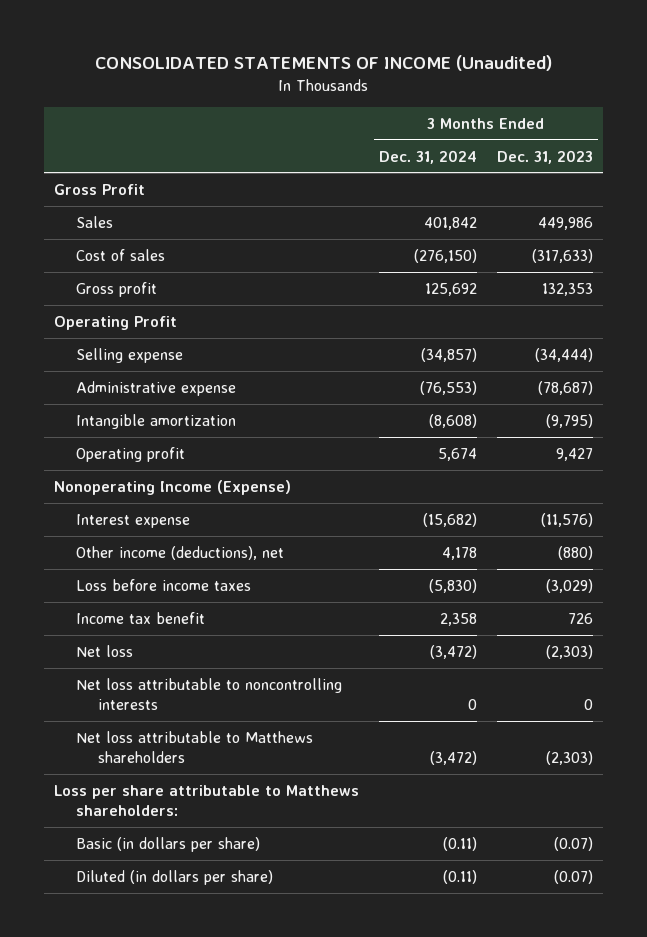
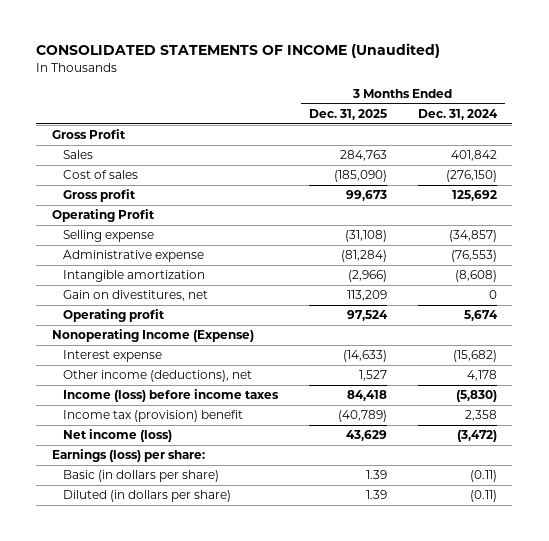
[497,149,594,164] Dec. 31, 2023 -> none
none -> [308,108,387,120] Dec. 31, 2025
none -> [63,290,209,302] Gain on divestitures, net
[75,677,342,711] Net loss attributable to noncontrolling interests -> none
[75,730,313,764] Net loss attributable to Matthews shareholders -> none
[75,578,251,591] Loss before income taxes -> [63,389,280,403] Income (loss) before income taxes
[75,611,205,624] Income tax benefit -> [63,410,244,423] Income tax (provision) benefit
[75,644,133,657] Net loss -> [63,429,173,443] Net income (loss)
[53,784,359,817] Loss per share attributable to Matthews shareholders: -> [51,449,205,463] Earnings (loss) per share:

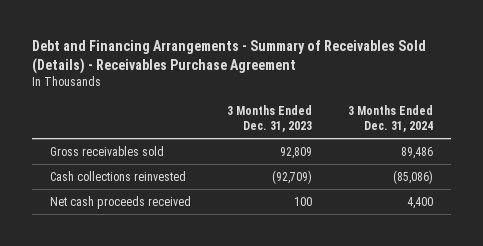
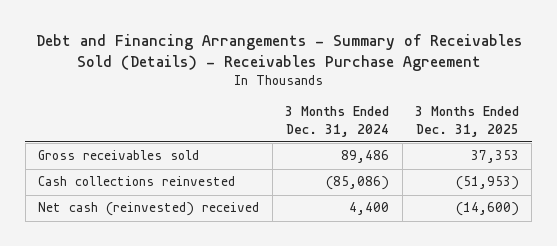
[227,104,313,133] 3 Months Ended Dec. 31, 2023 -> none
none -> [415,106,520,137] 3 Months Ended Dec. 31, 2025
[50,195,192,209] Net cash proceeds received -> [38,202,260,217] Net cash (reinvested) received

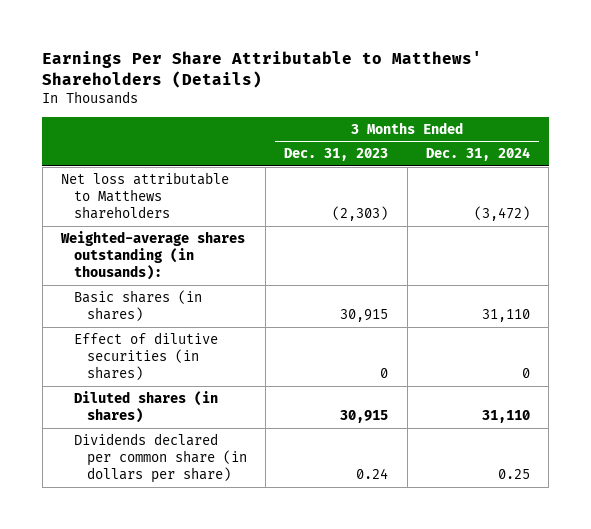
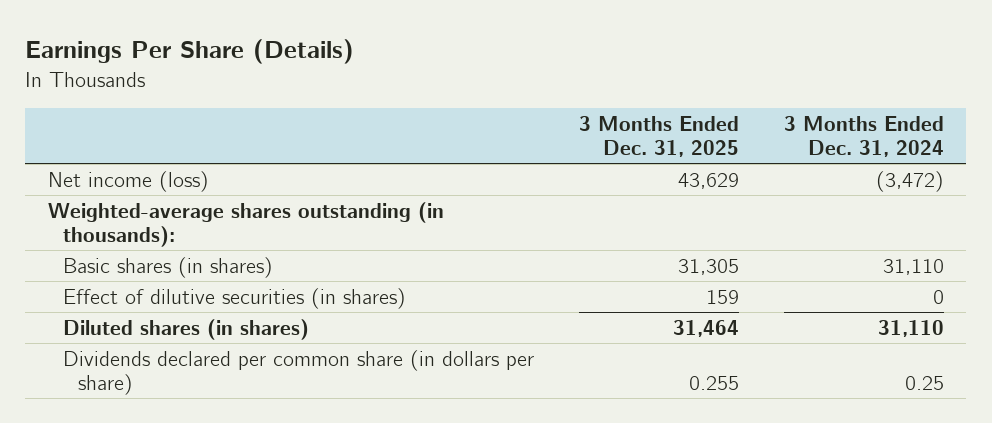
[42,50,483,88] Earnings Per Share Attributable to Matthews' Shareholders (Details) -> [25,39,355,65] Earnings Per Share (Details)
[284,148,389,162] Dec. 31, 2023 -> none
none -> [578,115,739,158] 3 Months Ended Dec. 31, 2025
[61,171,230,220] Net loss attributable to Matthews shareholders -> [47,170,209,192] Net income (loss)

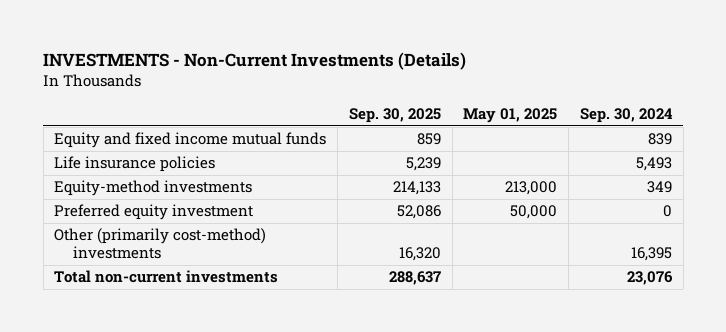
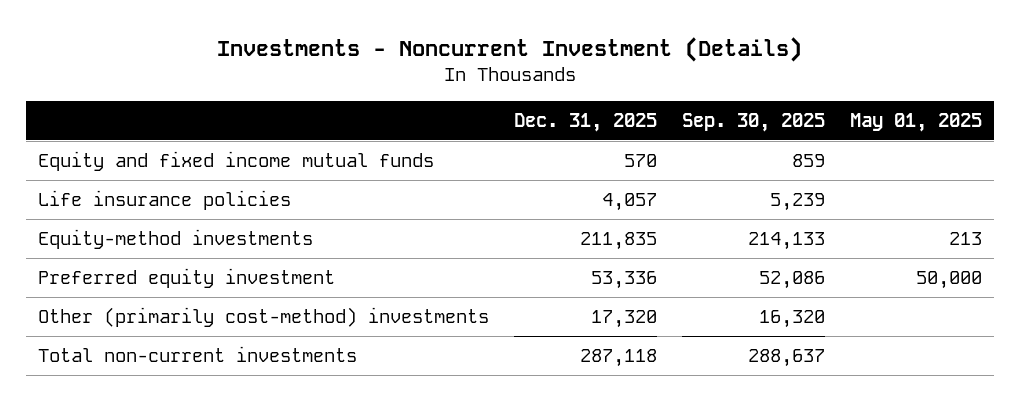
[43,52,467,71] INVESTMENTS - Non-Current Investments (Details) -> [216,36,802,62] Investments - Noncurrent Investment (Details)
[579,107,673,123] Sep. 30, 2024 -> none
none -> [514,113,658,133] Dec. 31, 2025
[505,181,558,196] 213,000 -> [948,232,982,246] 213

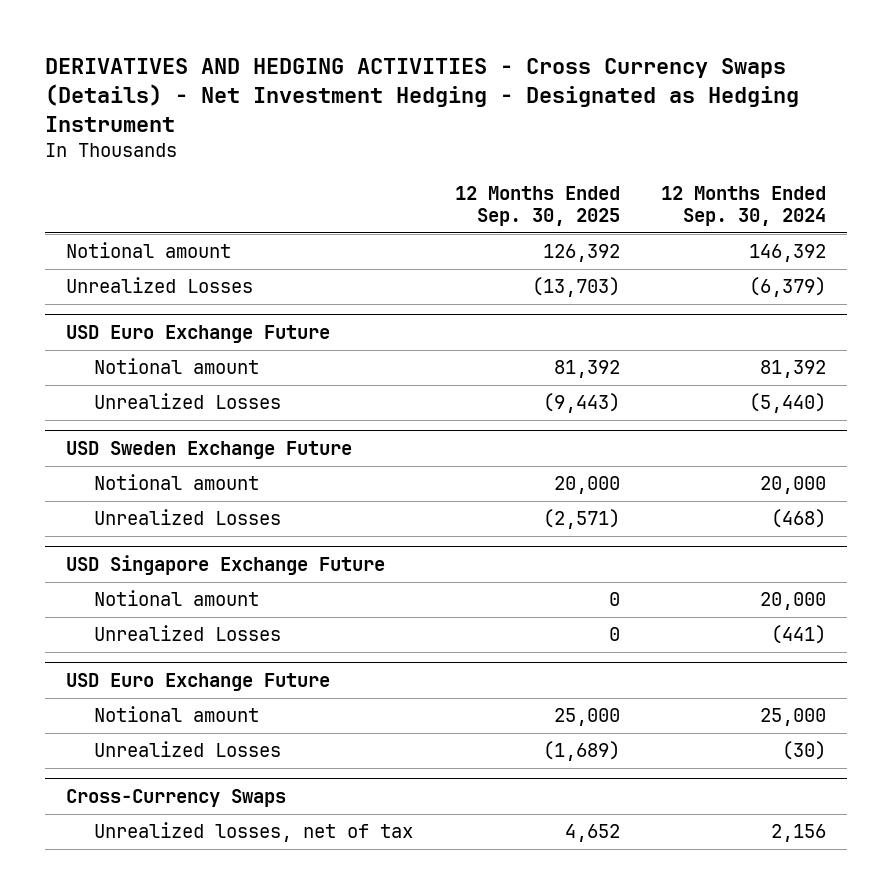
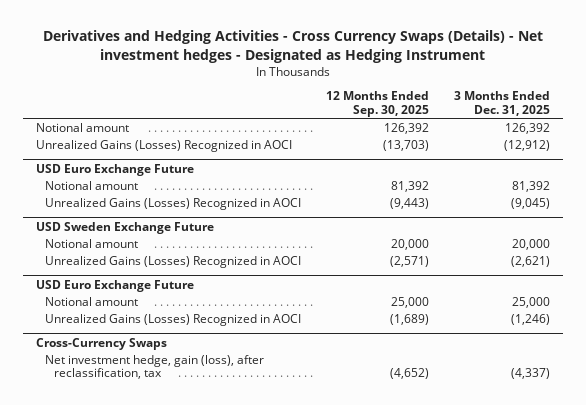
[45,58,800,133] DERIVATIVES AND HEDGING ACTIVITIES - Cross Currency Swaps (Details) - Net Investment Hedging - Designated as Hedging Instrument -> [43,30,544,63] Derivatives and Hedging Activities - Cross Currency Swaps (Details) - Net investment hedges - Designated as Hedging Instrument
[661,186,827,227] 12 Months Ended Sep. 30, 2024 -> none
none -> [454,91,551,117] 3 Months Ended Dec. 31, 2025
[66,277,254,294] Unrealized Losses -> [35,139,292,152] Unrealized Gains (Losses) Recognized in AOCI
[94,393,282,410] Unrealized Losses -> [44,197,301,210] Unrealized Gains (Losses) Recognized in AOCI
[66,555,386,576] USD Singapore Exchange Future -> none
[94,590,260,607] Notional amount -> none
[94,625,282,642] Unrealized Losses -> none
[94,509,282,526] Unrealized Losses -> [44,255,301,268] Unrealized Gains (Losses) Recognized in AOCI
[94,741,282,758] Unrealized Losses -> [44,313,301,326] Unrealized Gains (Losses) Recognized in AOCI
[94,822,414,843] Unrealized losses, net of tax -> [44,354,264,380] Net investment hedge, gain (loss), after reclassification, tax
[564,824,620,843] 4,652 -> [390,368,430,380] (4,652)

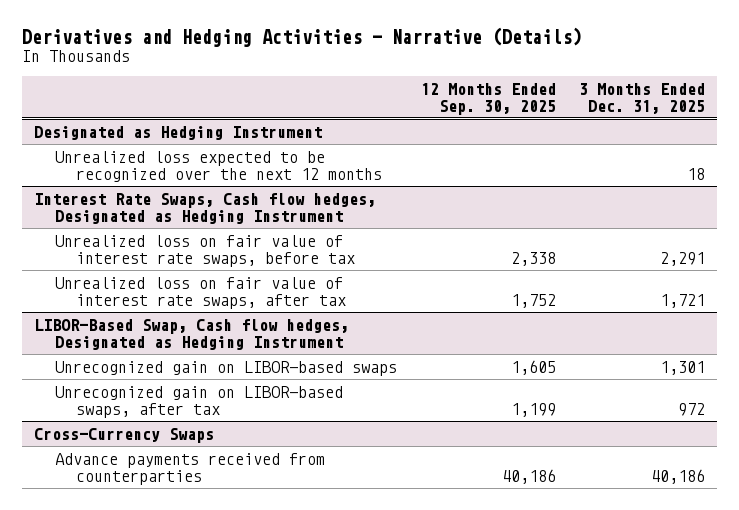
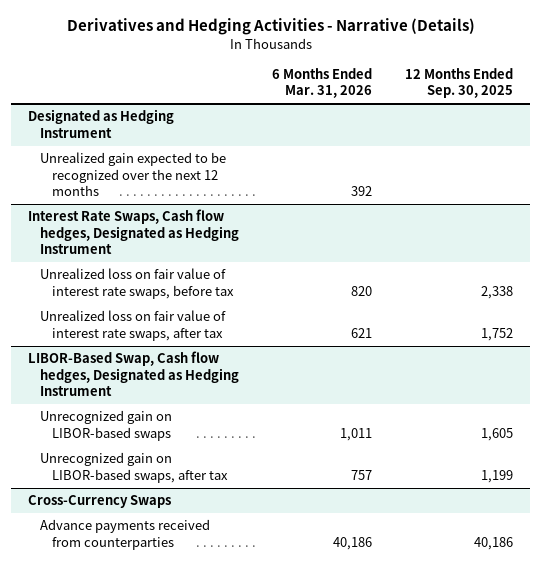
[579,82,706,114] 3 Months Ended Dec. 31, 2025 -> none
none -> [272,68,373,99] 6 Months Ended Mar. 31, 2026
[55,150,383,182] Unrealized loss expected to be recognized over the next 12 months -> [39,152,226,196] Unrealized gain expected to be recognized over the next 12 months

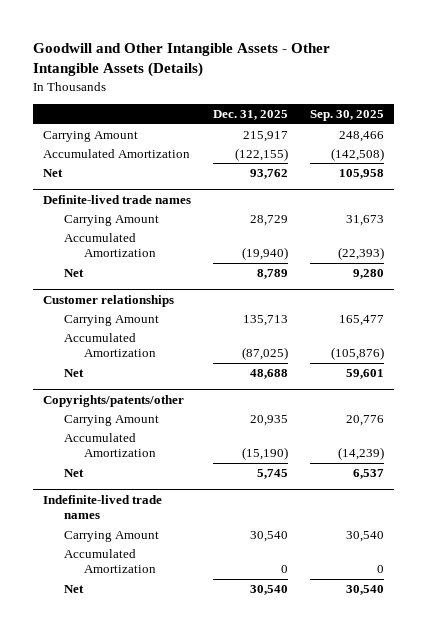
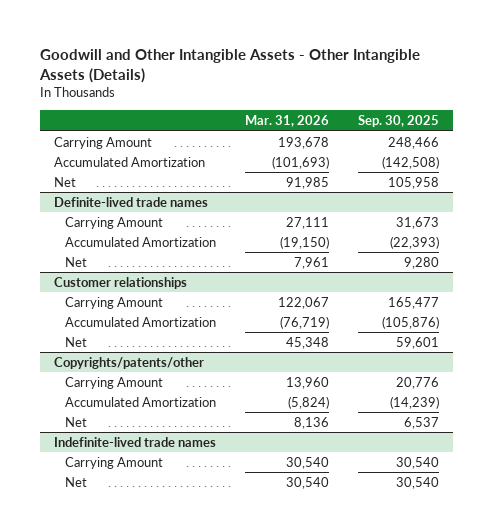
[213,110,289,121] Dec. 31, 2025 -> none
none -> [245,115,330,128] Mar. 31, 2026
[63,549,157,574] Accumulated Amortization -> none

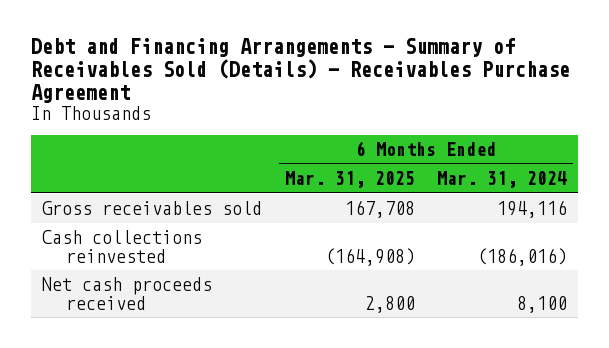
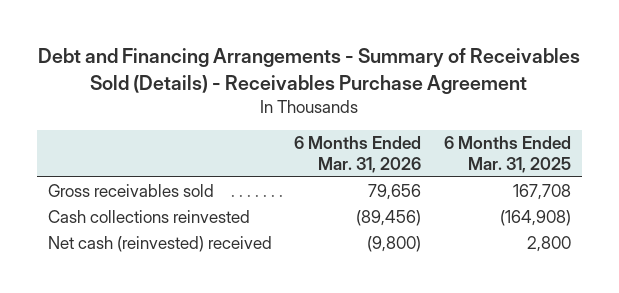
[437,171,568,189] Mar. 31, 2024 -> none
none -> [294,135,422,174] 6 Months Ended Mar. 31, 2026
[42,277,213,310] Net cash proceeds received -> [48,235,273,252] Net cash (reinvested) received

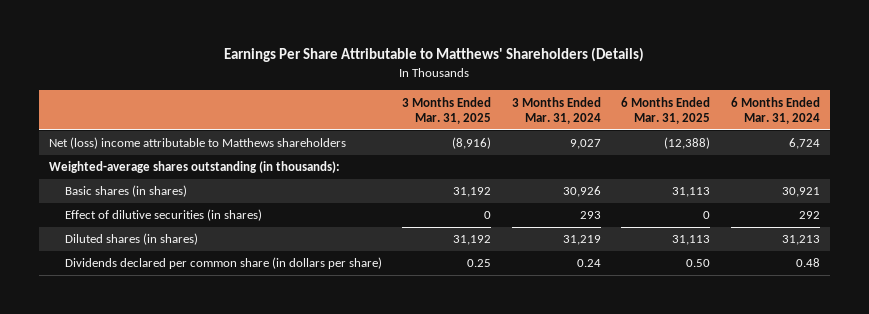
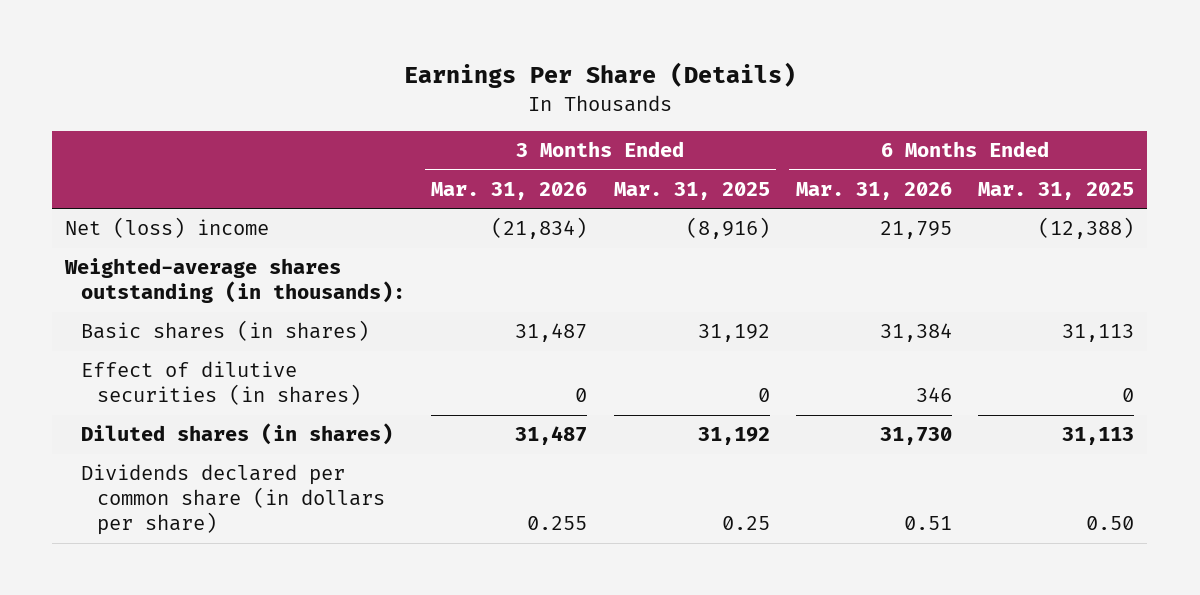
[224,47,645,63] Earnings Per Share Attributable to Matthews' Shareholders (Details) -> [403,62,796,89] Earnings Per Share (Details)
[511,96,601,125] 3 Months Ended Mar. 31, 2024 -> none
[730,96,820,125] 6 Months Ended Mar. 31, 2024 -> none
none -> [431,181,588,200] Mar. 31, 2026
none -> [795,181,952,200] Mar. 31, 2026
[49,137,347,150] Net (loss) income attributable to Matthews shareholders -> [65,217,270,239] Net (loss) income

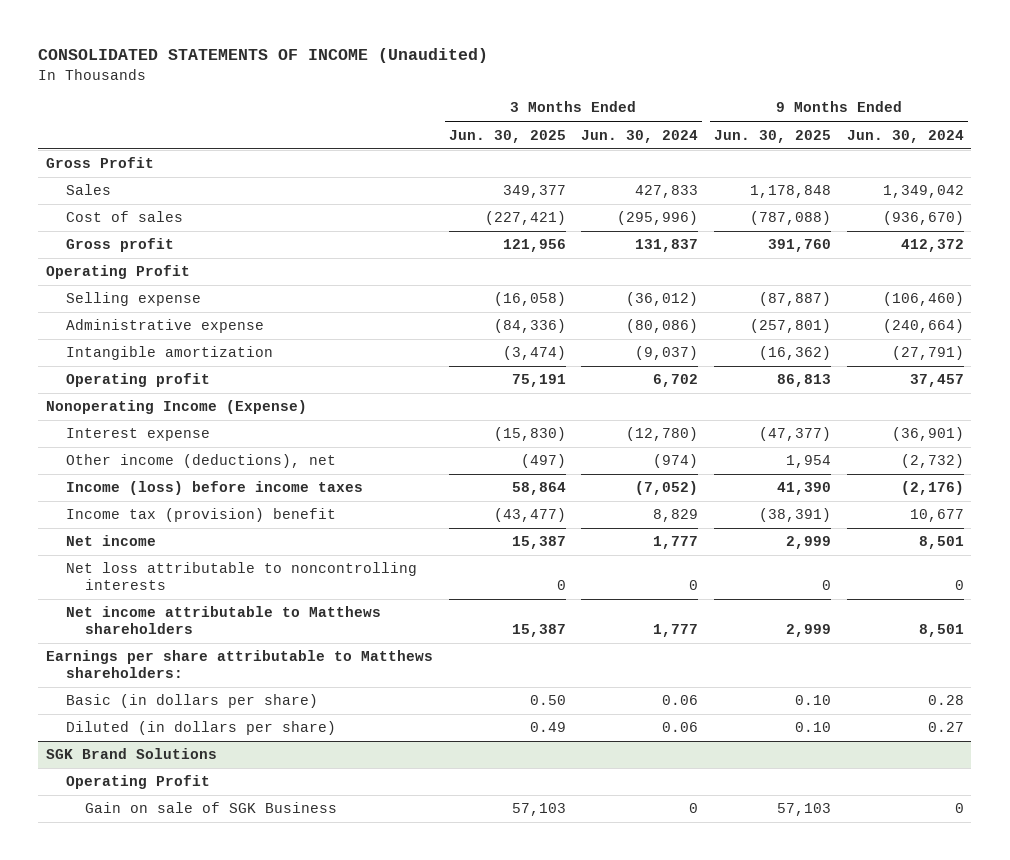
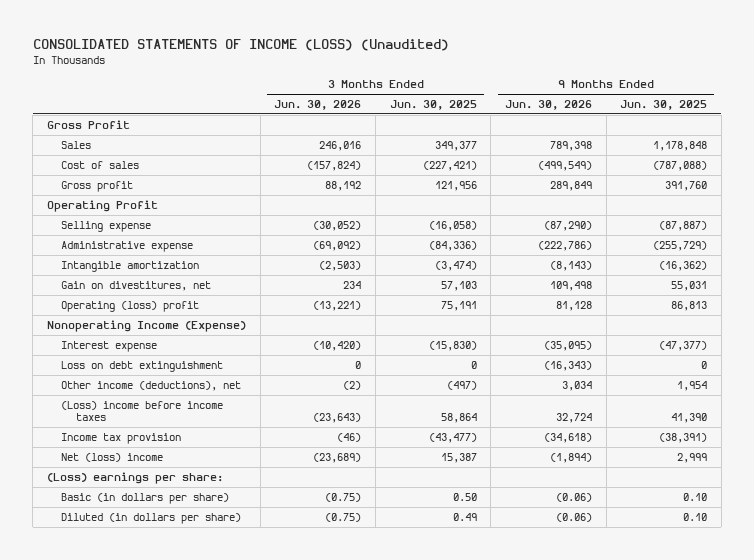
[38,48,489,64] CONSOLIDATED STATEMENTS OF INCOME (Unaudited) -> [32,39,449,52] CONSOLIDATED STATEMENTS OF INCOME (LOSS) (Unaudited)
[581,129,699,143] Jun. 30, 2024 -> none
[846,129,964,143] Jun. 30, 2024 -> none
none -> [274,100,362,111] Jun. 30, 2026
none -> [504,100,592,111] Jun. 30, 2026
[749,319,831,334] (257,801) -> [653,240,708,251] (255,729)
none -> [61,280,212,291] Gain on divestitures, net
[65,373,210,388] Operating profit -> [61,300,200,312] Operating (loss) profit
none -> [61,360,224,372] Loss on debt extinguishment
[65,562,417,591] Net loss attributable to noncontrolling interests -> none
[65,606,381,635] Net income attributable to Matthews shareholders -> none
[65,481,363,496] Income (loss) before income taxes -> [61,400,224,422] (Loss) income before income taxes
[65,508,336,523] Income tax (provision) benefit -> [61,432,182,444] Income tax provision
[65,535,156,547] Net income -> [61,452,164,462] Net (loss) income
[46,650,434,679] Earnings per share attributable to Matthews shareholders: -> [47,471,224,484] (Loss) earnings per share:
[46,748,218,760] SGK Brand Solutions -> none
[65,775,210,790] Operating Profit -> none
[85,802,338,814] Gain on sale of SGK Business -> none

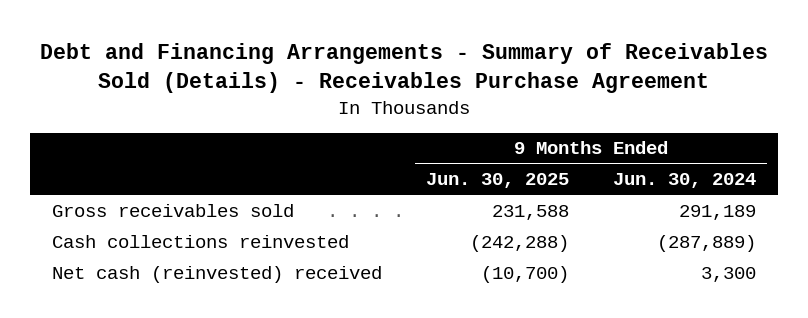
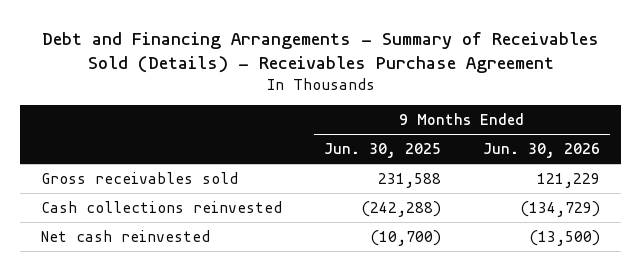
[613,173,757,189] Jun. 30, 2024 -> none
none -> [482,143,600,159] Jun. 30, 2026
[51,265,382,283] Net cash (reinvested) received -> [41,229,211,242] Net cash reinvested

